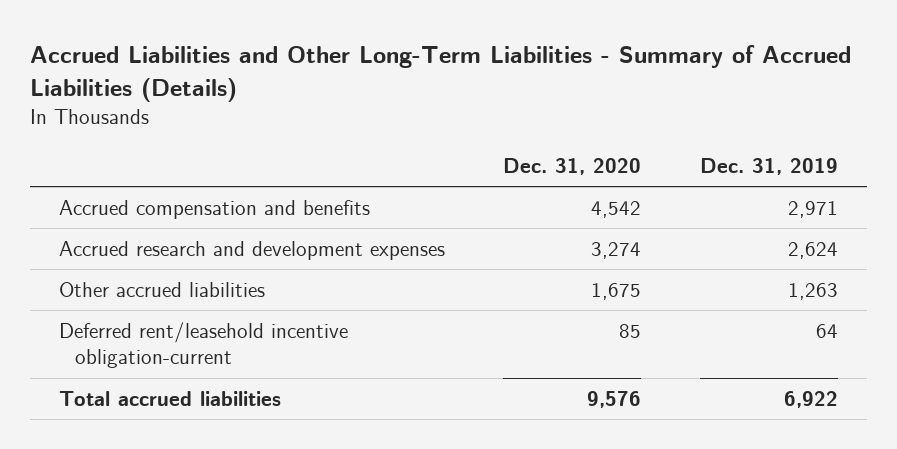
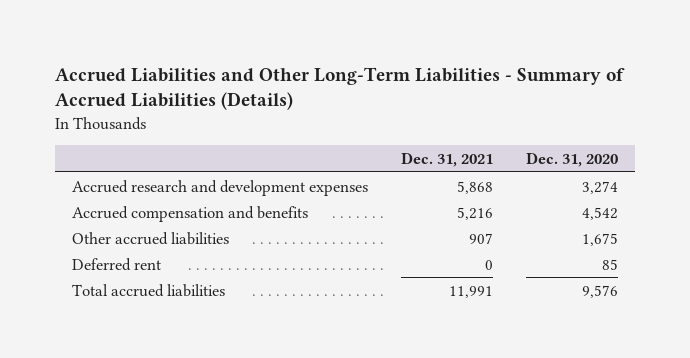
[699,158,838,176] Dec. 31, 2019 -> none
none -> [400,151,493,167] Dec. 31, 2021
[59,199,371,219] Accrued compensation and benefits -> [71,205,308,222] Accrued compensation and benefits
[59,321,349,369] Deferred rent/leasehold incentive obligation-current -> [71,257,161,271] Deferred rent

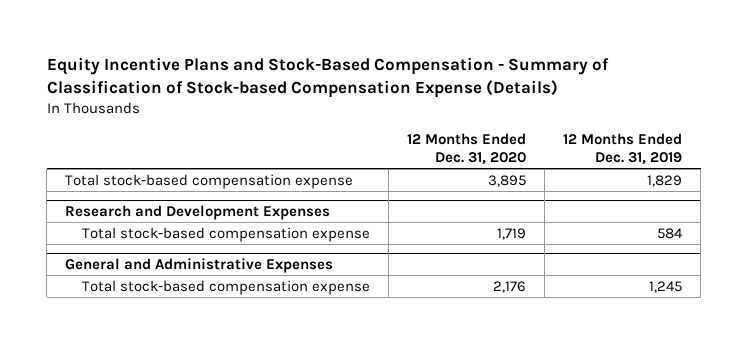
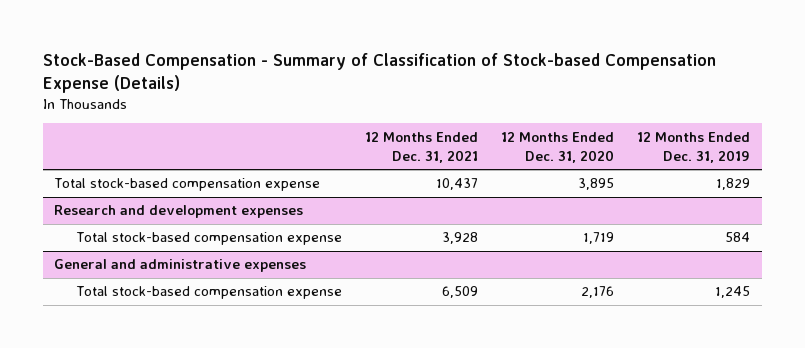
[46,56,609,98] Equity Incentive Plans and Stock-Based Compensation - Summary of Classification of Stock-based Compensation Expense (Details) -> [42,52,716,93] Stock-Based Compensation - Summary of Classification of Stock-based Compensation Expense (Details)
none -> [365,131,479,163] 12 Months Ended Dec. 31, 2021
[65,204,331,220] Research and Development Expenses -> [54,205,304,219] Research and development expenses
[65,257,334,273] General and Administrative Expenses -> [54,259,307,273] General and administrative expenses

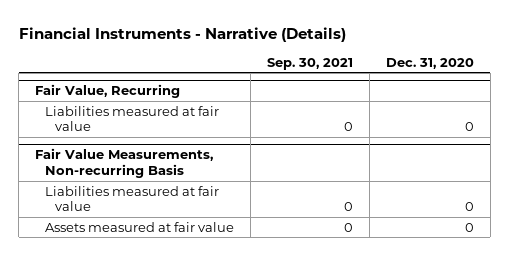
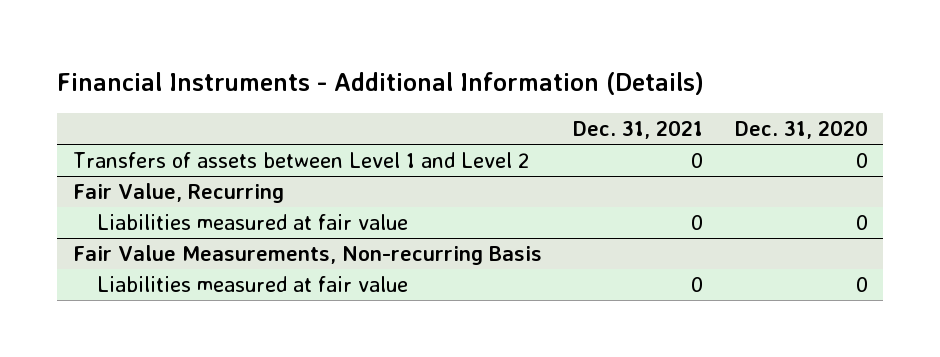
[18,27,346,43] Financial Instruments - Narrative (Details) -> [56,72,704,96] Financial Instruments - Additional Information (Details)
[266,58,353,71] Sep. 30, 2021 -> none
none -> [573,120,704,140] Dec. 31, 2021
none -> [72,152,529,169] Transfers of assets between Level 1 and Level 2
[44,221,234,232] Assets measured at fair value -> none

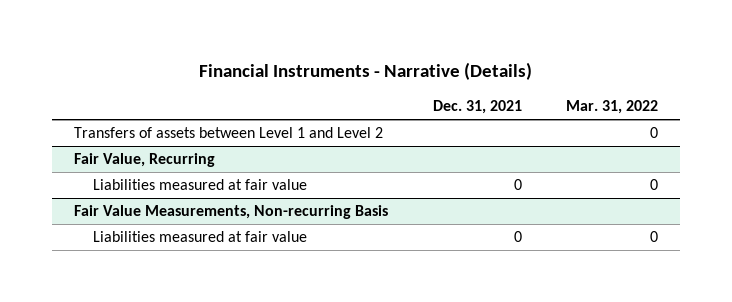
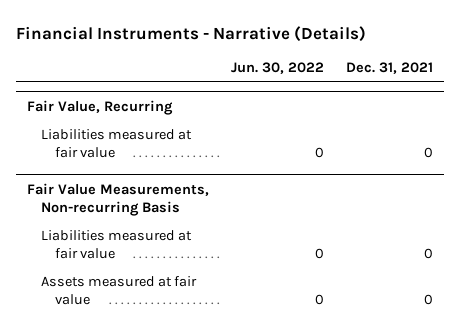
[566,100,659,115] Mar. 31, 2022 -> none
none -> [230,62,324,75] Jun. 30, 2022
[74,127,384,139] Transfers of assets between Level 1 and Level 2 -> none
none -> [40,275,197,305] Assets measured at fair value

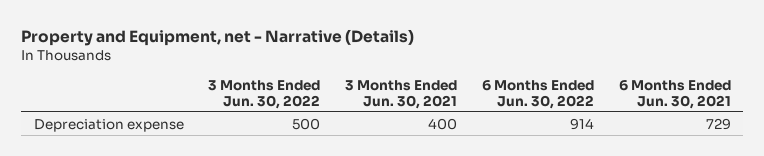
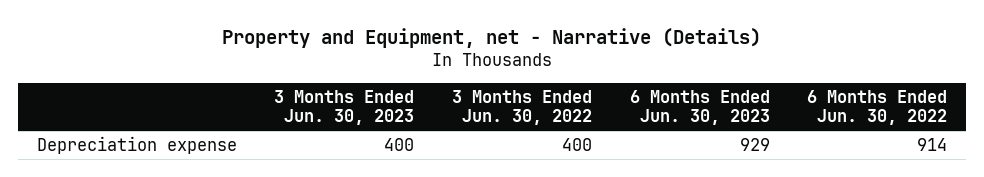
[345,79,458,109] 3 Months Ended Jun. 30, 2021 -> none
[618,79,731,109] 6 Months Ended Jun. 30, 2021 -> none
none -> [274,90,415,126] 3 Months Ended Jun. 30, 2023
none -> [629,90,770,126] 6 Months Ended Jun. 30, 2023
[292,118,321,131] 500 -> [562,138,593,152] 400

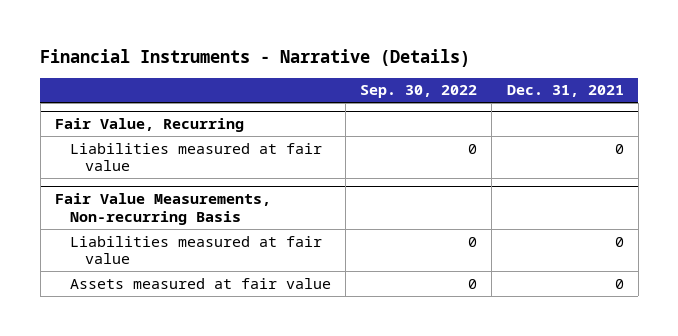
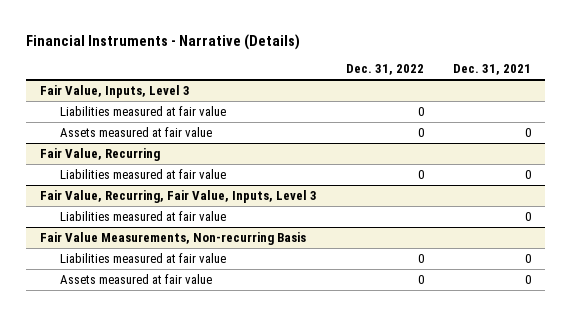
[360,85,478,99] Sep. 30, 2022 -> none
none -> [346,64,425,76] Dec. 31, 2022
none -> [40,85,191,99] Fair Value, Inputs, Level 3
none -> [59,106,226,117] Liabilities measured at fair value
none -> [59,127,212,138] Assets measured at fair value
none -> [40,190,318,204] Fair Value, Recurring, Fair Value, Inputs, Level 3
none -> [59,211,226,222] Liabilities measured at fair value

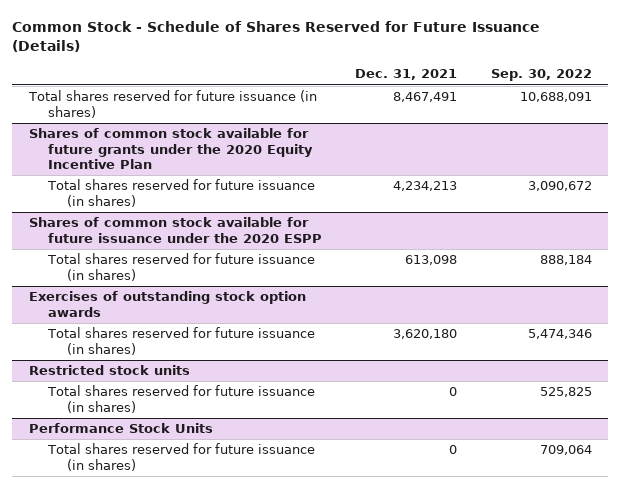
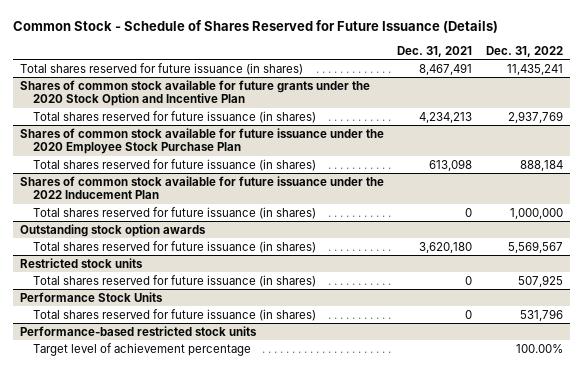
[490,69,592,82] Sep. 30, 2022 -> none
none -> [485,45,563,57] Dec. 31, 2022
[29,128,314,170] Shares of common stock available for future grants under the 2020 Equity Incentive Plan -> [20,79,371,107] Shares of common stock available for future grants under the 2020 Stock Option and Incentive Plan
[29,217,323,243] Shares of common stock available for future issuance under the 2020 ESPP -> [20,127,385,155] Shares of common stock available for future issuance under the 2020 Employee Stock Purchase Plan
none -> [20,175,385,200] Shares of common stock available for future issuance under the 2022 Inducement Plan
none -> [33,206,317,219] Total shares reserved for future issuance (in shares)
[29,291,307,317] Exercises of outstanding stock option awards -> [20,223,207,237] Outstanding stock option awards
none -> [20,325,258,336] Performance-based restricted stock units
none -> [33,342,252,356] Target level of achievement percentage

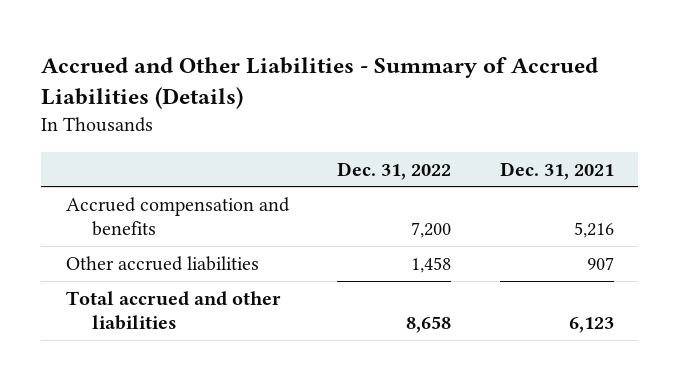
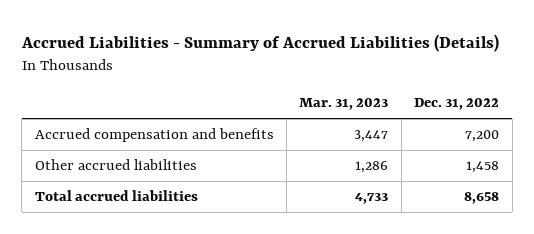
[41,56,599,110] Accrued and Other Liabilities - Summary of Accrued Liabilities (Details) -> [20,33,499,52] Accrued Liabilities - Summary of Accrued Liabilities (Details)
[500,161,615,180] Dec. 31, 2021 -> none
none -> [299,98,389,111] Mar. 31, 2023
[65,290,281,331] Total accrued and other liabilities -> [34,190,198,202] Total accrued liabilities

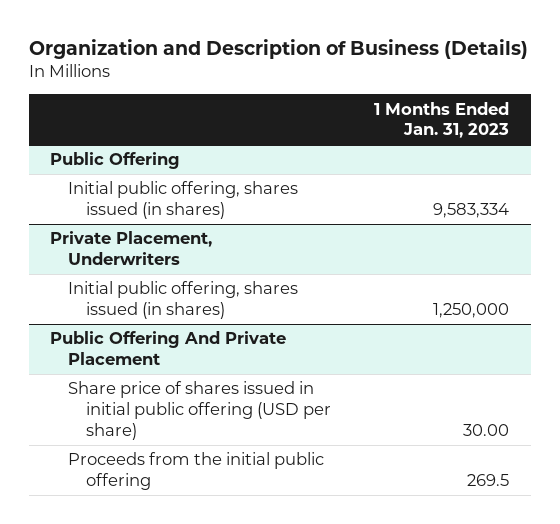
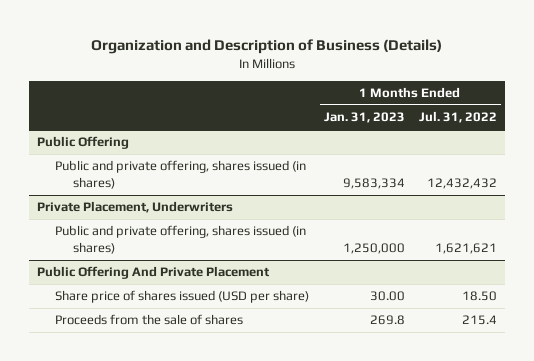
none -> [419,111,498,124] Jul. 31, 2022
[68,181,299,220] Initial public offering, shares issued (in shares) -> [54,160,306,189] Public and private offering, shares issued (in shares)
[68,281,299,320] Initial public offering, shares issued (in shares) -> [54,225,306,254] Public and private offering, shares issued (in shares)
[68,381,332,441] Share price of shares issued in initial public offering (USD per share) -> [54,290,309,304] Share price of shares issued (USD per share)
[68,452,325,491] Proceeds from the initial public offering -> [54,314,243,326] Proceeds from the sale of shares
[467,474,510,487] 269.5 -> [369,315,405,326] 269.8

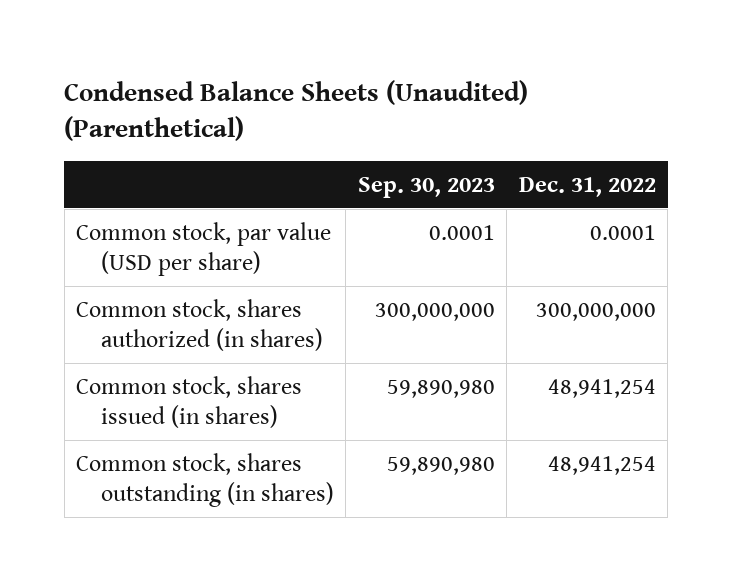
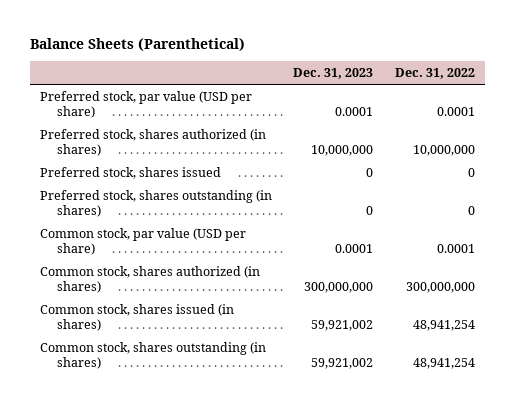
[64,79,529,142] Condensed Balance Sheets (Unaudited) (Parenthetical) -> [29,37,245,51] Balance Sheets (Parenthetical)
[357,176,495,198] Sep. 30, 2023 -> none
none -> [293,68,374,80] Dec. 31, 2023
none -> [40,91,253,119] Preferred stock, par value (USD per share)
none -> [40,129,267,157] Preferred stock, shares authorized (in shares)
none -> [40,167,222,180] Preferred stock, shares issued
none -> [40,190,273,218] Preferred stock, shares outstanding (in shares)

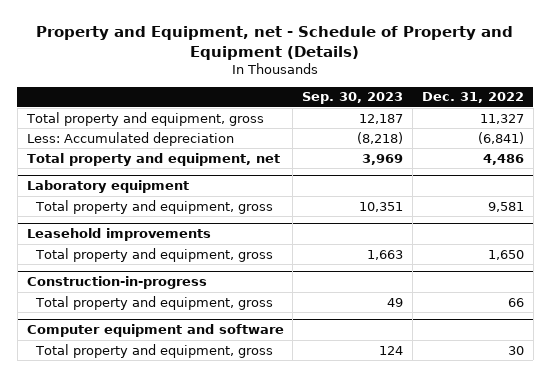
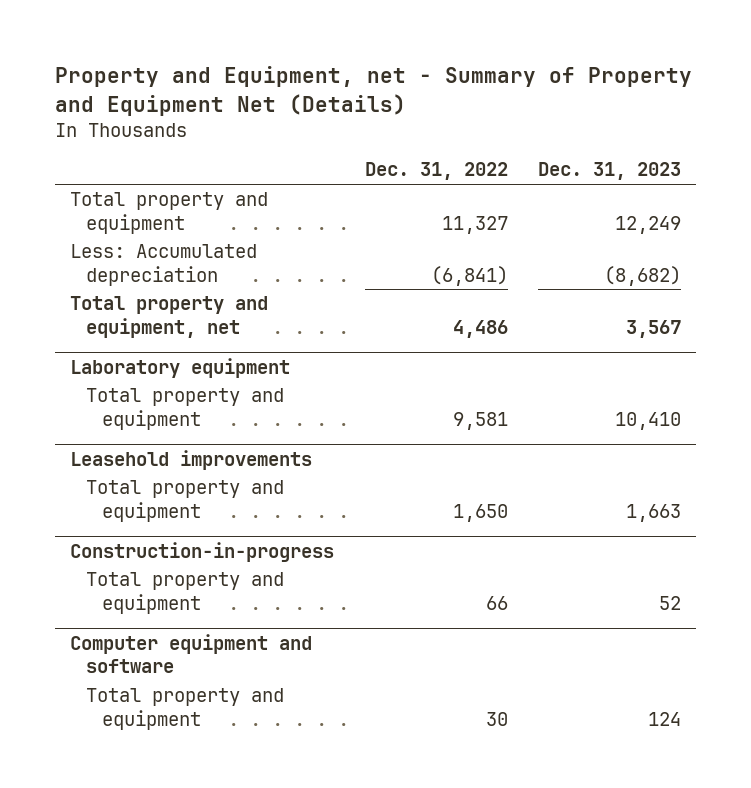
[36,26,514,60] Property and Equipment, net - Schedule of Property and Equipment (Details) -> [54,66,692,117] Property and Equipment, net - Summary of Property and Equipment Net (Details)
[302,92,404,105] Sep. 30, 2023 -> none
none -> [538,162,682,181] Dec. 31, 2023
[25,111,264,126] Total property and equipment, gross -> [70,192,269,234] Total property and equipment
[35,199,274,214] Total property and equipment, gross -> [85,388,284,430] Total property and equipment
[35,247,274,262] Total property and equipment, gross -> [85,480,284,522] Total property and equipment
[35,295,274,310] Total property and equipment, gross -> [85,572,284,614] Total property and equipment
[35,343,274,358] Total property and equipment, gross -> [85,688,284,730] Total property and equipment

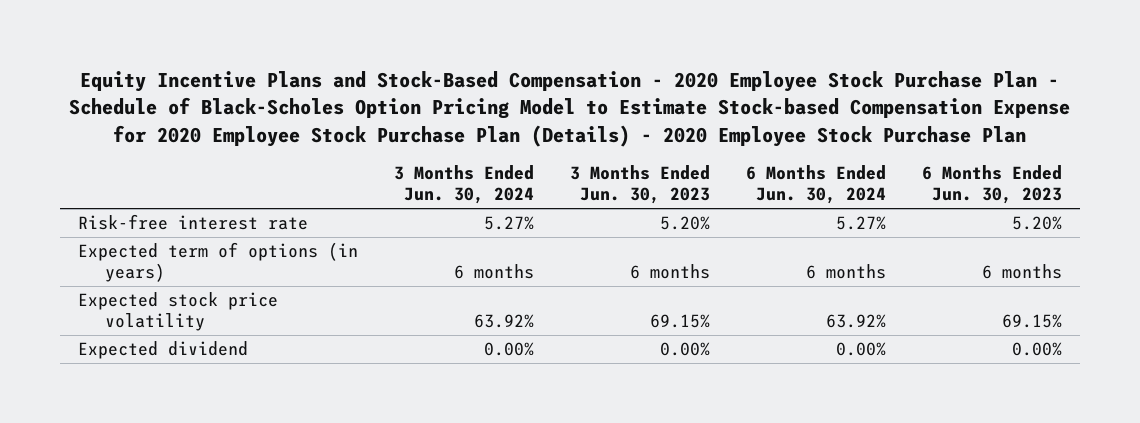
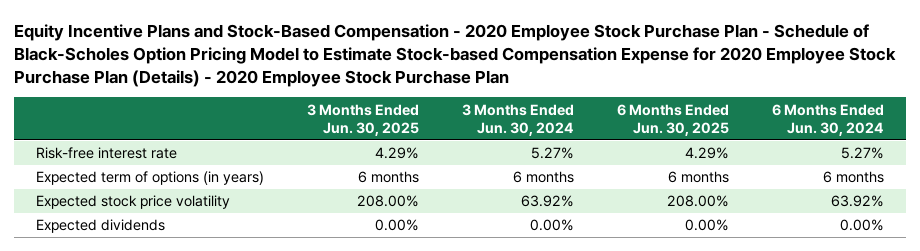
[570,165,711,205] 3 Months Ended Jun. 30, 2023 -> none
[922,165,1063,205] 6 Months Ended Jun. 30, 2023 -> none
none -> [306,103,419,137] 3 Months Ended Jun. 30, 2025
none -> [617,103,730,137] 6 Months Ended Jun. 30, 2025
[78,341,249,360] Expected dividend -> [35,219,165,234] Expected dividends

